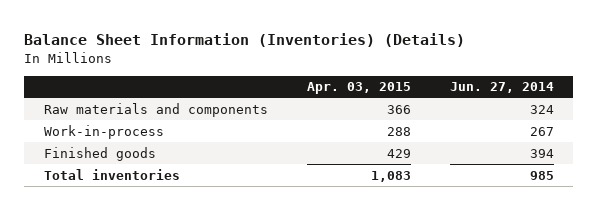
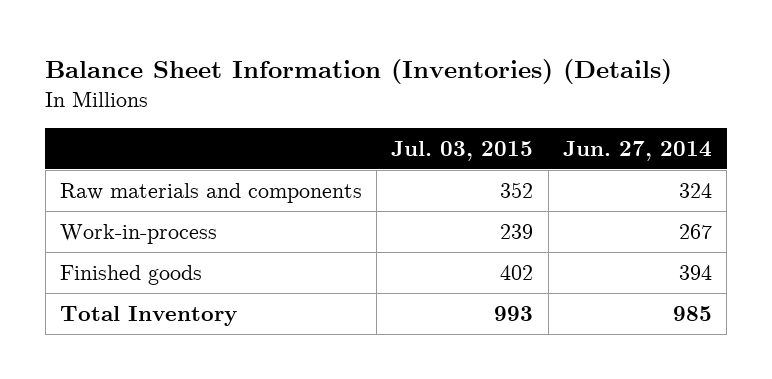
[306,82,411,95] Apr. 03, 2015 -> none
none -> [391,140,534,161] Jul. 03, 2015
[43,168,180,180] Total inventories -> [59,305,237,326] Total Inventory

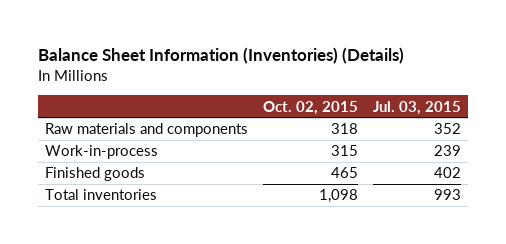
[562,140,712,161] Jun. 27, 2014 -> none
none -> [263,100,359,115] Oct. 02, 2015
[59,305,237,326] Total Inventory -> [45,189,158,201] Total inventories

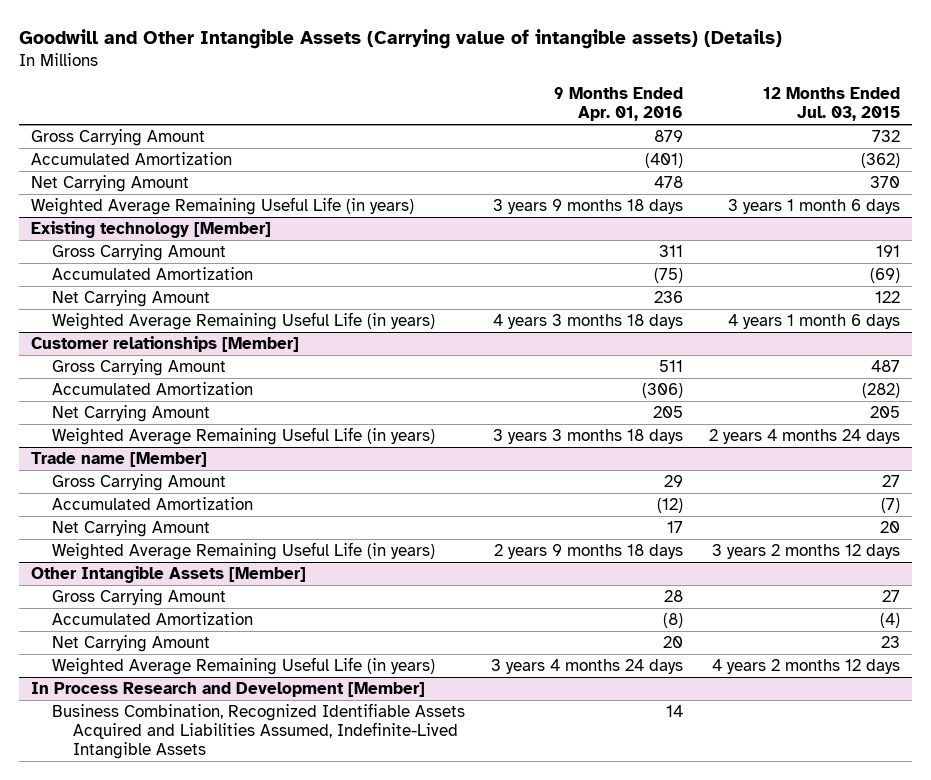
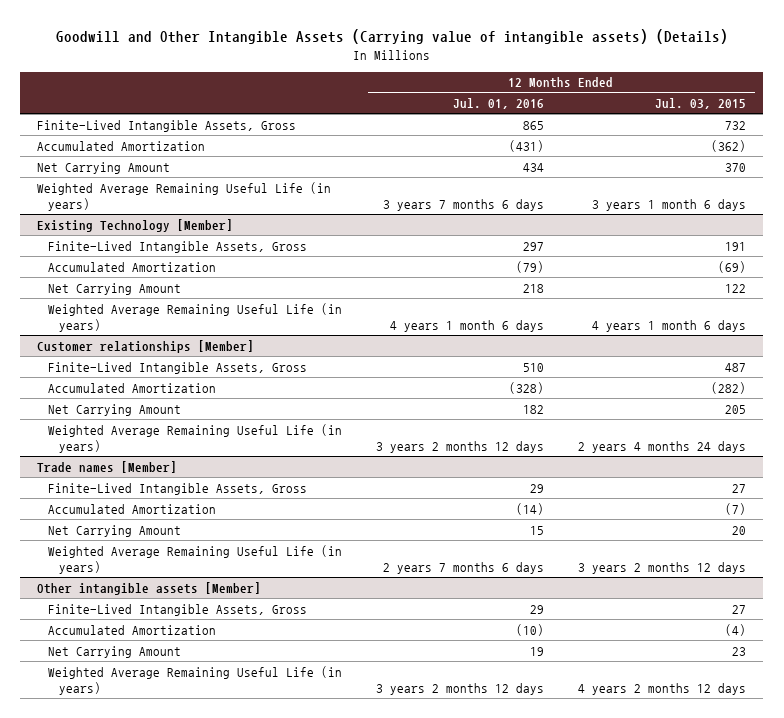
[553,87,683,121] 9 Months Ended Apr. 01, 2016 -> none
none -> [453,98,545,110] Jul. 01, 2016
[31,129,206,147] Gross Carrying Amount -> [37,119,297,132] Finite-Lived Intangible Assets, Gross
[31,221,272,239] Existing technology [Member] -> [37,218,234,232] Existing Technology [Member]
[52,244,227,262] Gross Carrying Amount -> [47,240,307,253] Finite-Lived Intangible Assets, Gross
[52,359,227,377] Gross Carrying Amount -> [47,361,307,374] Finite-Lived Intangible Assets, Gross
[31,452,208,468] Trade name [Member] -> [37,460,178,473] Trade names [Member]
[52,474,227,492] Gross Carrying Amount -> [47,482,307,495] Finite-Lived Intangible Assets, Gross
[31,566,307,584] Other Intangible Assets [Member] -> [37,581,262,595] Other intangible assets [Member]
[52,589,227,607] Gross Carrying Amount -> [47,603,307,616] Finite-Lived Intangible Assets, Gross
[31,682,426,698] In Process Research and Development [Member] -> none
[52,703,466,759] Business Combination, Recognized Identifiable Assets Acquired and Liabilities Assumed, Indefinite-Lived Intangible Assets -> none

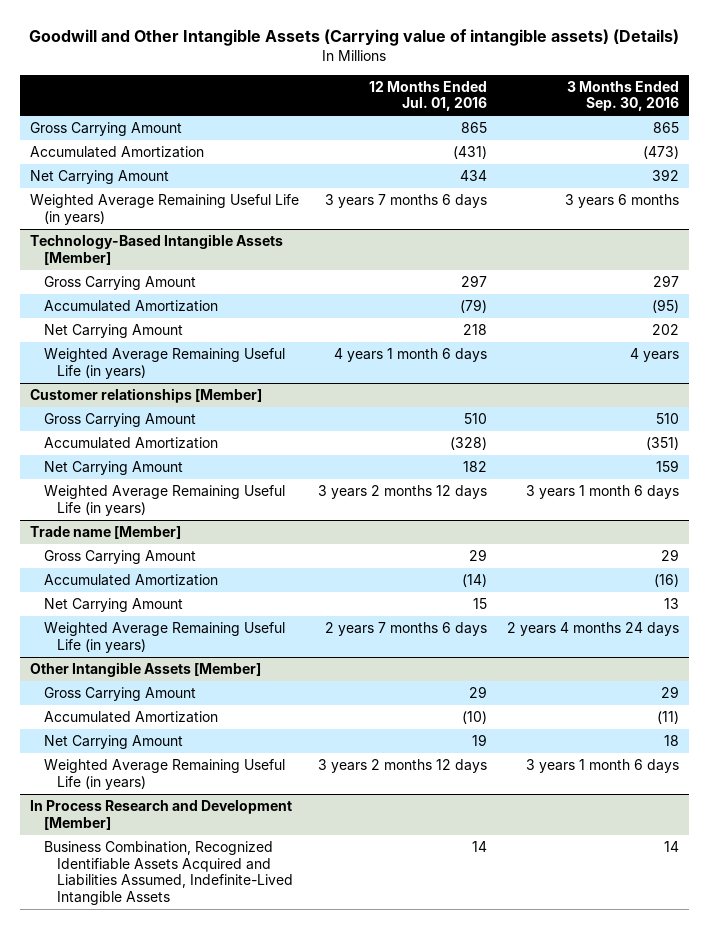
[655,98,747,110] Jul. 03, 2015 -> none
none -> [567,80,680,112] 3 Months Ended Sep. 30, 2016
[37,119,297,132] Finite-Lived Intangible Assets, Gross -> [29,122,182,137] Gross Carrying Amount
[37,218,234,232] Existing Technology [Member] -> none
none -> [29,234,283,265] Technology-Based Intangible Assets [Member]
[47,240,307,253] Finite-Lived Intangible Assets, Gross -> [43,276,196,291] Gross Carrying Amount
[47,361,307,374] Finite-Lived Intangible Assets, Gross -> [43,413,196,428] Gross Carrying Amount
[37,460,178,473] Trade names [Member] -> [29,526,181,540] Trade name [Member]
[47,482,307,495] Finite-Lived Intangible Assets, Gross -> [43,550,196,565] Gross Carrying Amount
[37,581,262,595] Other intangible assets [Member] -> [29,662,261,678] Other Intangible Assets [Member]
[47,603,307,616] Finite-Lived Intangible Assets, Gross -> [43,687,196,702] Gross Carrying Amount
none -> [29,800,292,830] In Process Research and Development [Member]
none -> [43,841,294,906] Business Combination, Recognized Identifiable Assets Acquired and Liabilities Assumed, Indefinite-Lived Intangible Assets

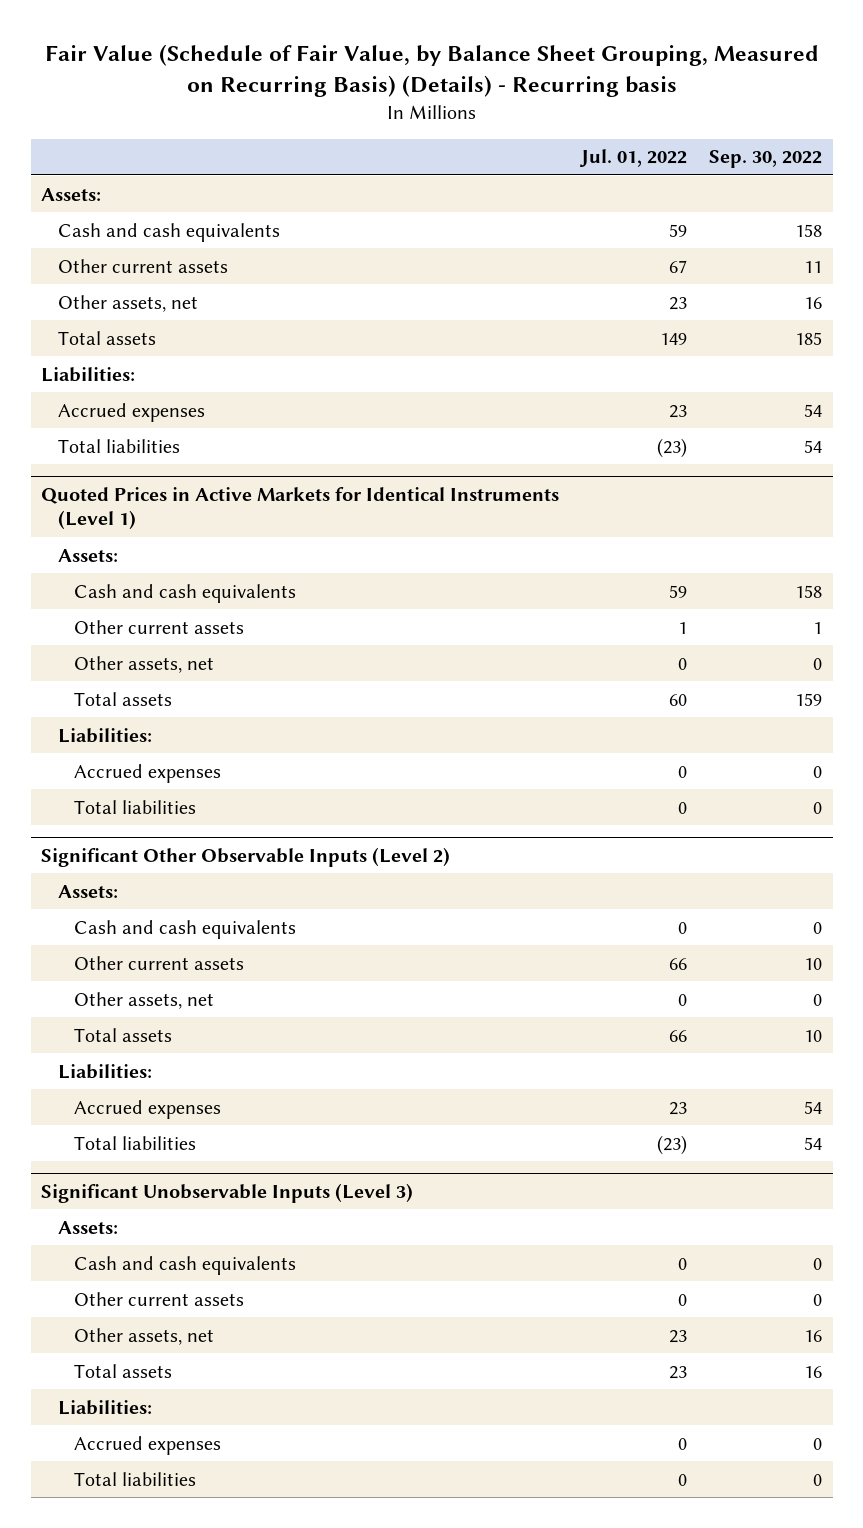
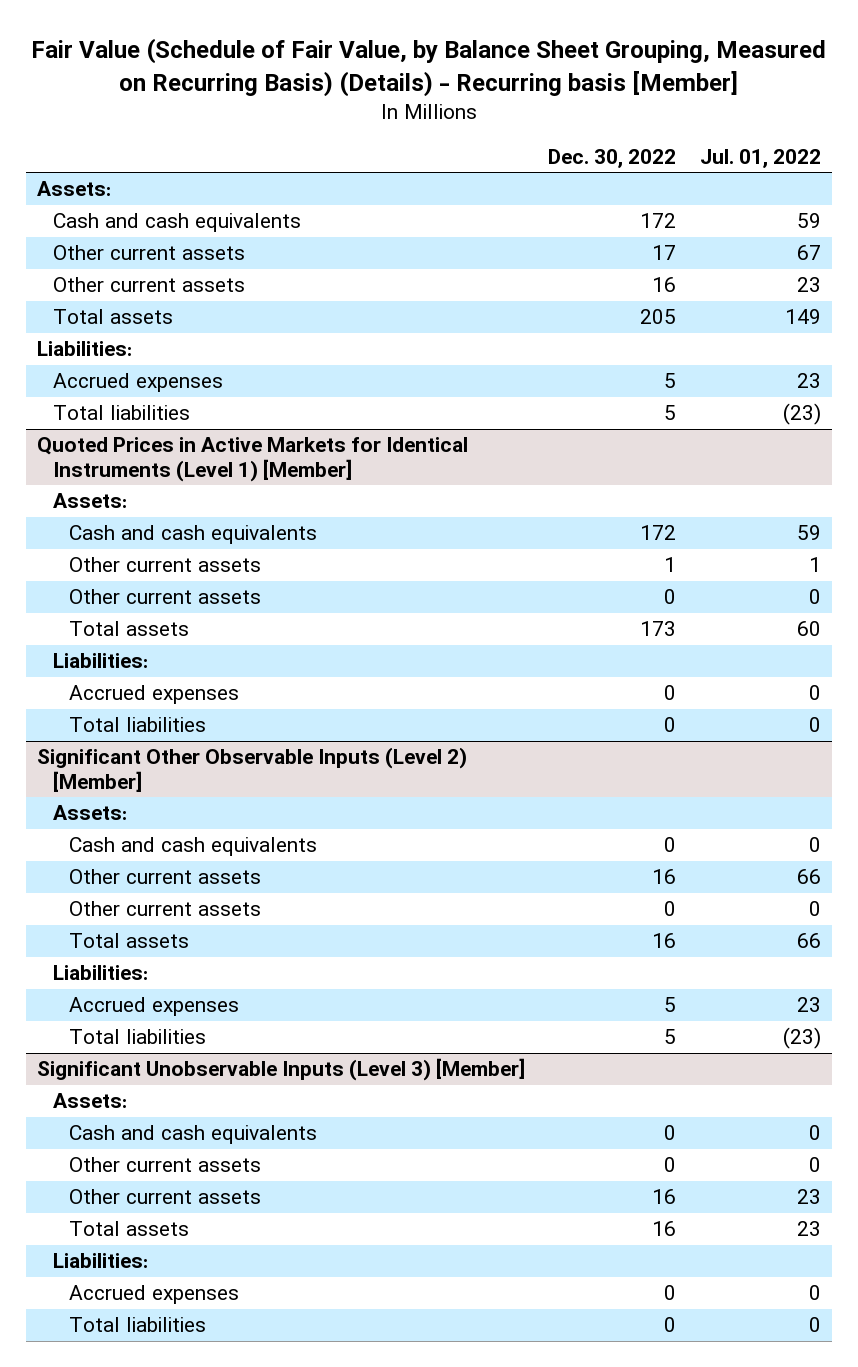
[44,44,819,98] Fair Value (Schedule of Fair Value, by Balance Sheet Grouping, Measured on Recurring Basis) (Details) - Recurring basis -> [30,38,826,98] Fair Value (Schedule of Fair Value, by Balance Sheet Grouping, Measured on Recurring Basis) (Details) - Recurring basis [Member]
[709,150,823,169] Sep. 30, 2022 -> none
none -> [548,148,677,168] Dec. 30, 2022
[57,294,198,312] Other assets, net -> [53,277,246,293] Other current assets
[41,486,560,531] Quoted Prices in Active Markets for Identical Instruments (Level 1) -> [37,437,469,483] Quoted Prices in Active Markets for Identical Instruments (Level 1) [Member]
[73,655,214,673] Other assets, net -> [69,589,262,605] Other current assets
[41,846,451,867] Significant Other Observable Inputs (Level 2) -> [37,747,468,793] Significant Other Observable Inputs (Level 2) [Member]
[73,991,214,1009] Other assets, net -> [69,901,262,917] Other current assets
[41,1182,414,1203] Significant Unobservable Inputs (Level 3) -> [37,1058,526,1082] Significant Unobservable Inputs (Level 3) [Member]
[73,1327,214,1345] Other assets, net -> [69,1189,262,1205] Other current assets

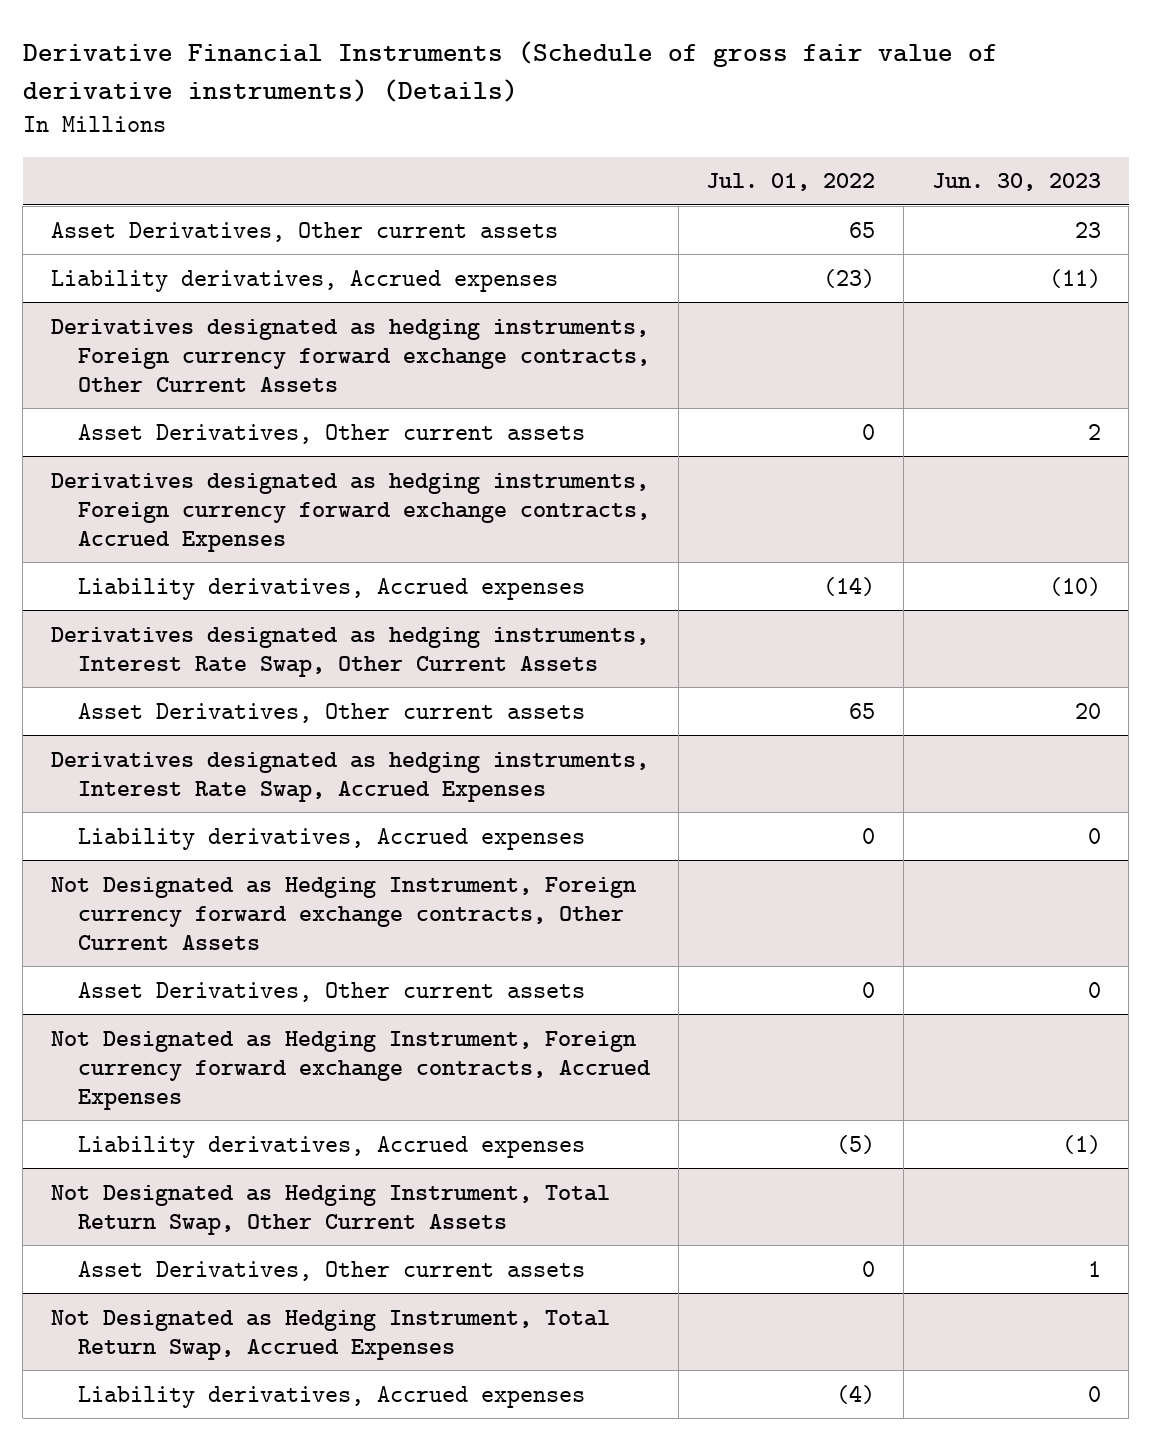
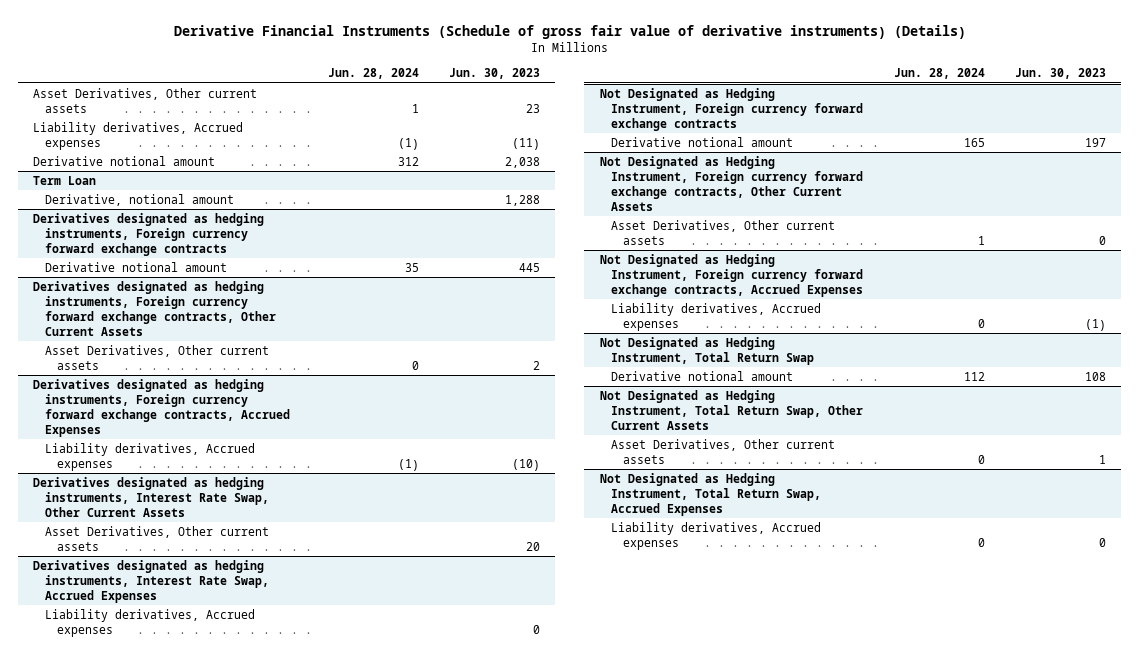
[706,173,876,192] Jul. 01, 2022 -> none
none -> [327,68,419,80] Jun. 28, 2024
none -> [33,155,216,166] Derivative notional amount
none -> [33,175,97,185] Term Loan
none -> [45,193,235,206] Derivative, notional amount
none -> [33,212,265,256] Derivatives designated as hedging instruments, Foreign currency forward exchange contracts
none -> [45,261,228,272] Derivative notional amount
none -> [599,87,864,131] Not Designated as Hedging Instrument, Foreign currency forward exchange contracts
none -> [611,136,794,147] Derivative notional amount
none -> [599,336,815,365] Not Designated as Hedging Instrument, Total Return Swap
none -> [611,370,794,381] Derivative notional amount

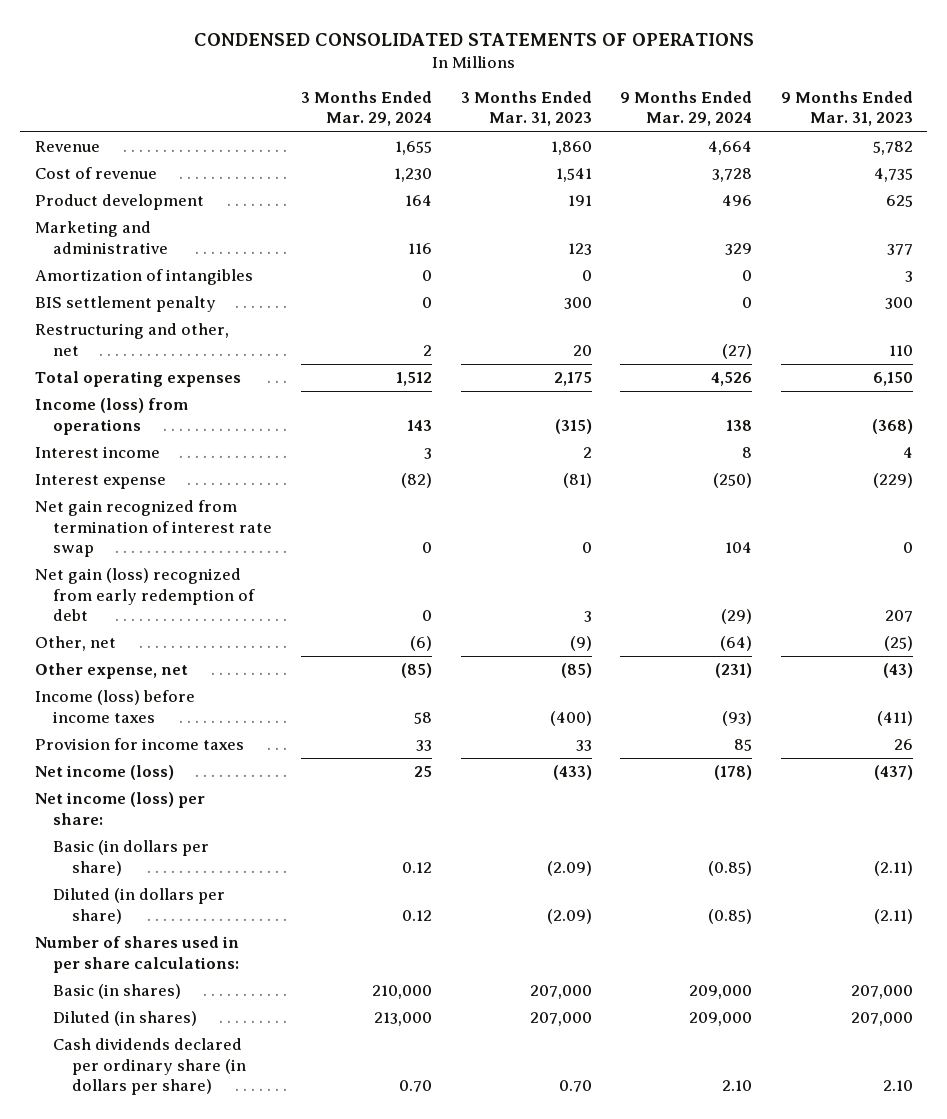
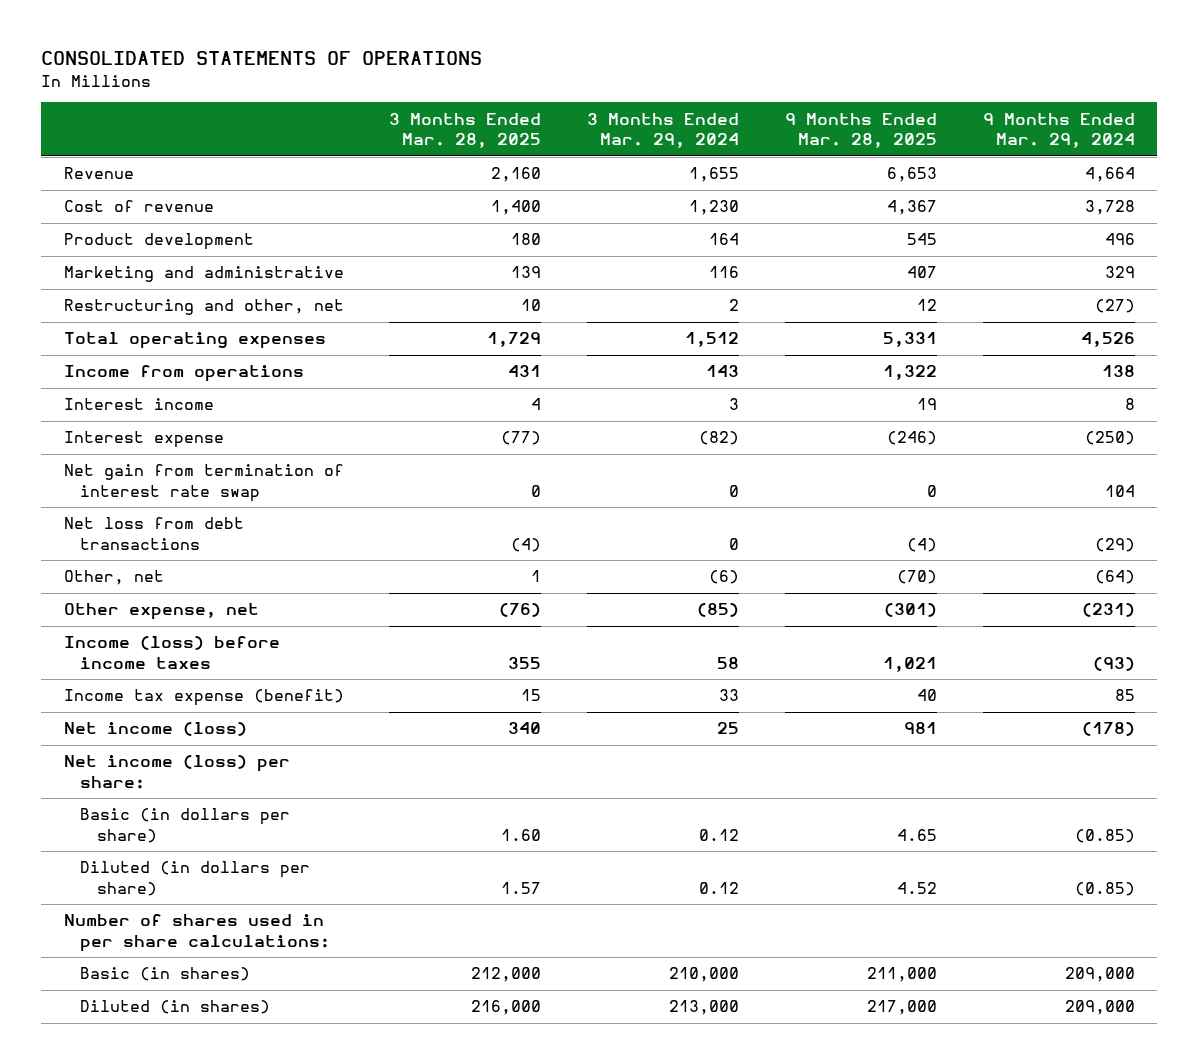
[193,32,754,46] CONDENSED CONSOLIDATED STATEMENTS OF OPERATIONS -> [40,51,482,66] CONSOLIDATED STATEMENTS OF OPERATIONS
[460,91,592,127] 3 Months Ended Mar. 31, 2023 -> none
[780,91,913,127] 9 Months Ended Mar. 31, 2023 -> none
none -> [389,112,542,149] 3 Months Ended Mar. 28, 2025
none -> [784,112,937,149] 9 Months Ended Mar. 28, 2025
[34,269,253,286] Amortization of intangibles -> none
[34,296,216,313] BIS settlement penalty -> none
[34,398,188,435] Income (loss) from operations -> [63,365,304,383] Income from operations
[34,500,273,557] Net gain recognized from termination of interest rate swap -> [63,464,344,502] Net gain from termination of interest rate swap
[34,568,256,621] Net gain (loss) recognized from early redemption of debt -> [63,517,244,550] Net loss from debt transactions
[34,738,244,751] Provision for income taxes -> [63,689,344,707] Income tax expense (benefit)
[53,1038,247,1095] Cash dividends declared per ordinary share (in dollars per share) -> none

